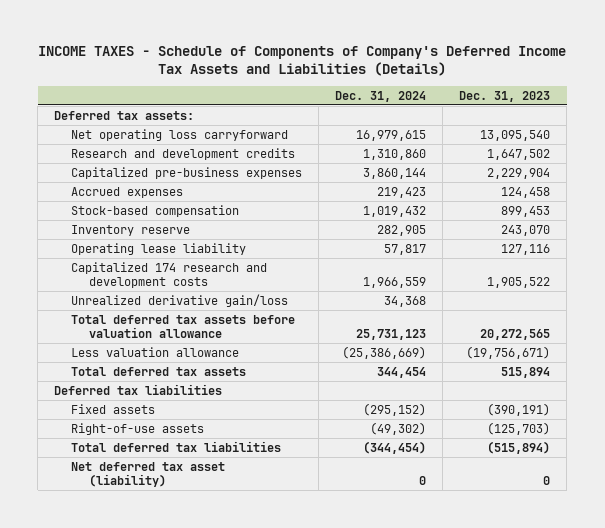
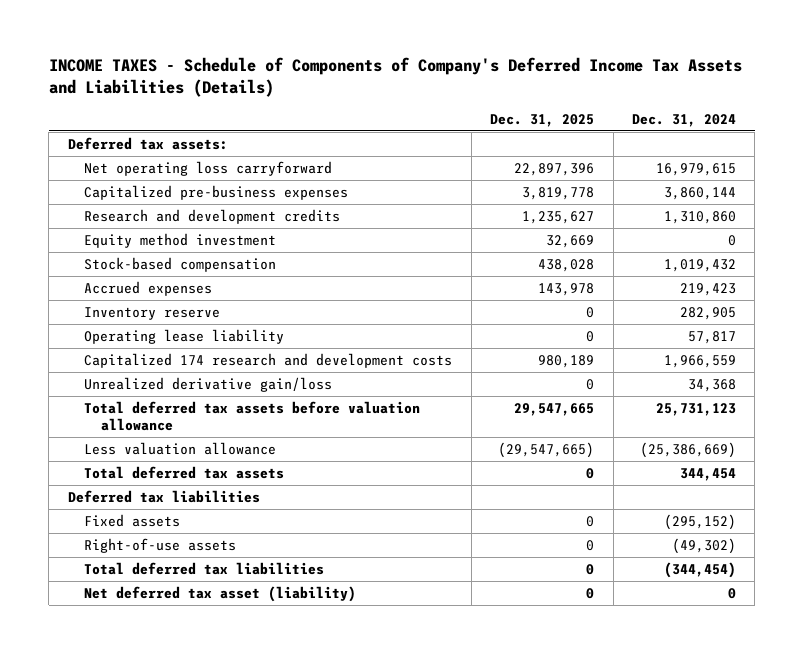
[459,90,551,102] Dec. 31, 2023 -> none
none -> [490,113,595,127] Dec. 31, 2025
[71,147,296,160] Research and development credits -> [84,208,341,224] Research and development credits
none -> [84,232,277,248] Equity method investment
[71,186,184,198] Accrued expenses -> [84,280,213,296] Accrued expenses

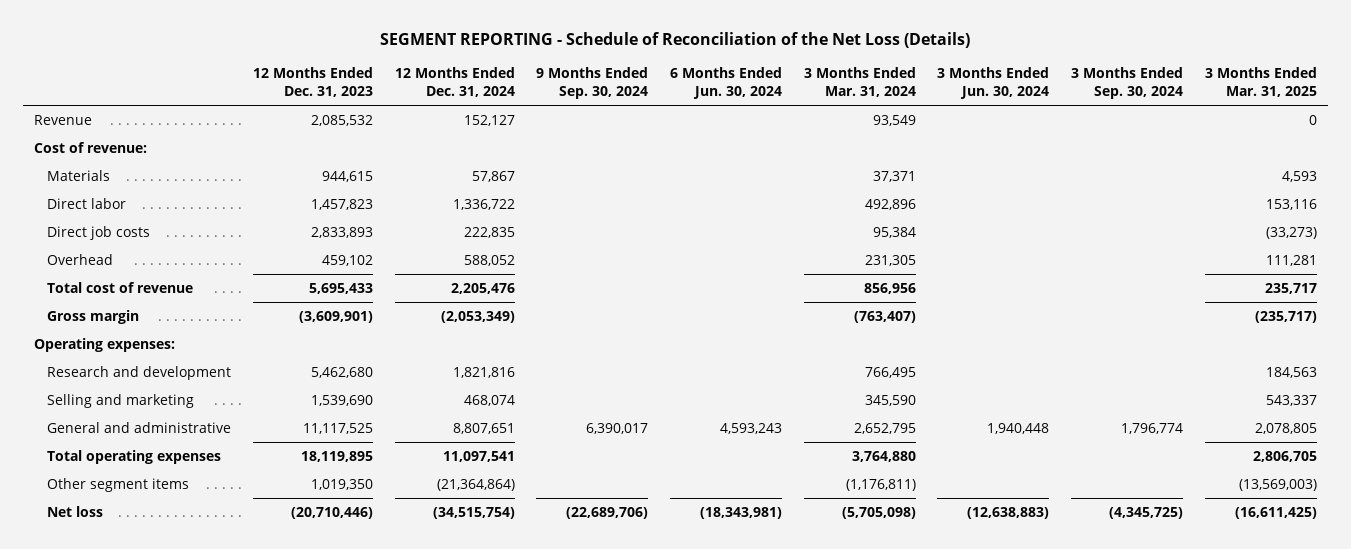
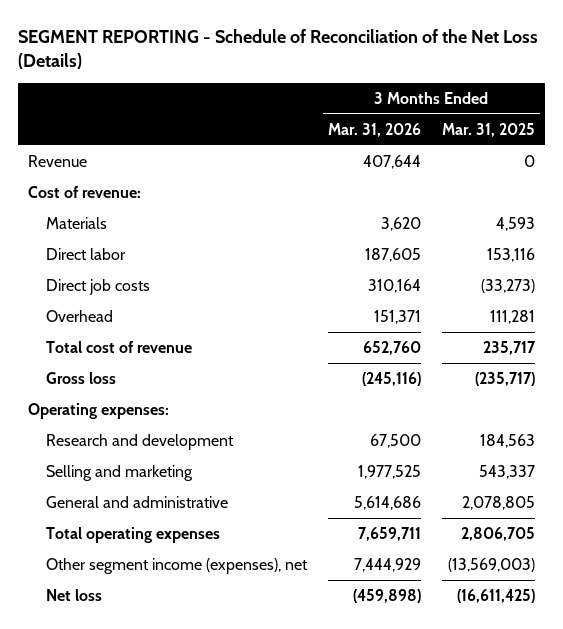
[252,67,373,98] 12 Months Ended Dec. 31, 2023 -> none
[394,67,515,98] 12 Months Ended Dec. 31, 2024 -> none
[536,67,649,100] 9 Months Ended Sep. 30, 2024 -> none
[670,67,783,100] 6 Months Ended Jun. 30, 2024 -> none
[803,67,916,98] 3 Months Ended Mar. 31, 2024 -> none
[937,67,1050,100] 3 Months Ended Jun. 30, 2024 -> none
[1071,67,1184,100] 3 Months Ended Sep. 30, 2024 -> none
none -> [328,122,422,137] Mar. 31, 2026
[47,310,140,325] Gross margin -> [46,371,117,384] Gross loss
[47,478,190,493] Other segment items -> [46,557,309,574] Other segment income (expenses), net

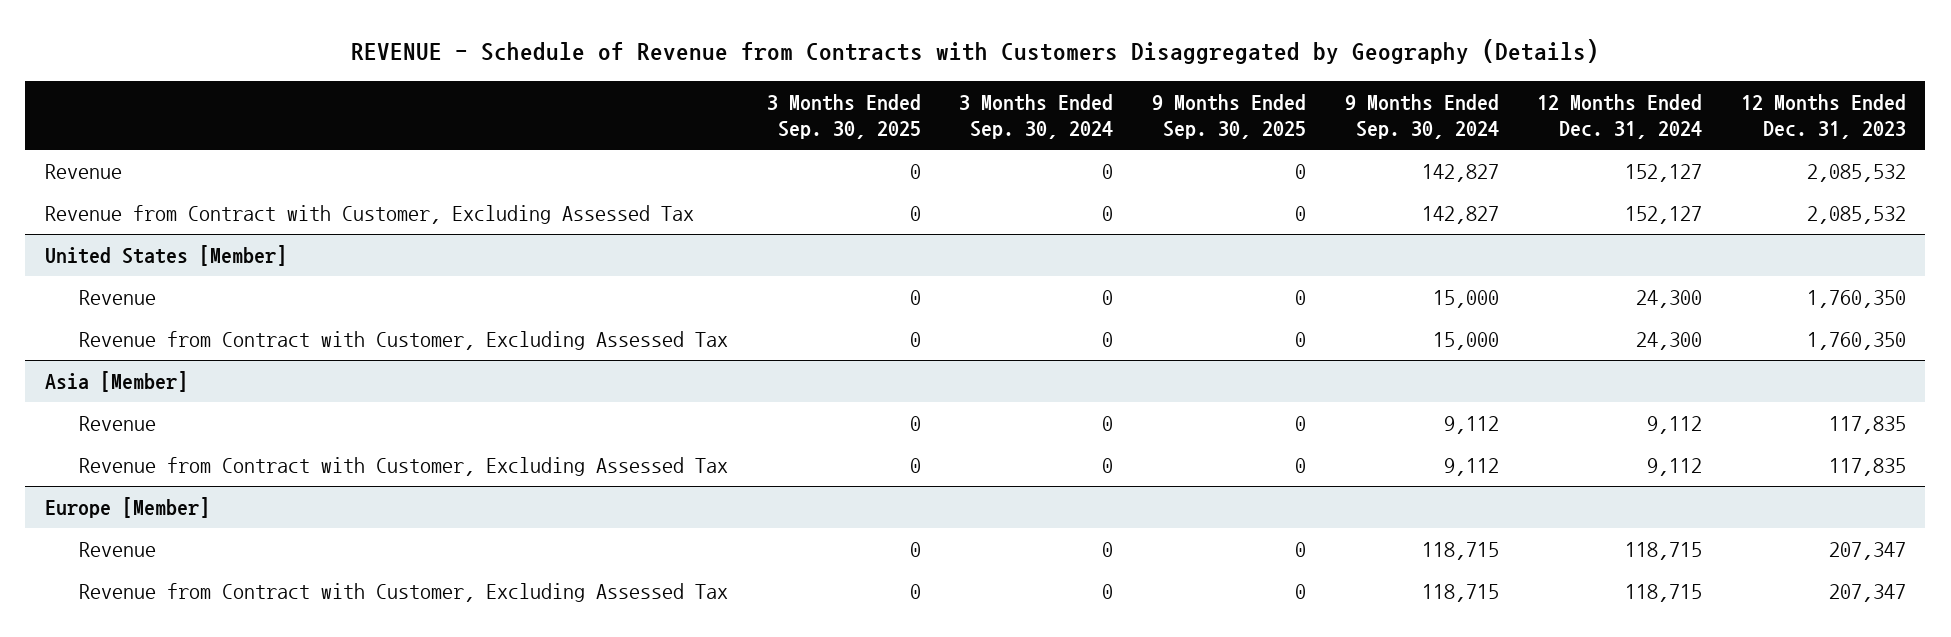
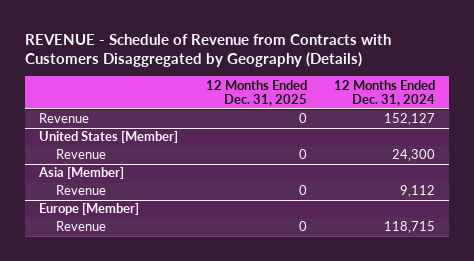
[766,93,921,140] 3 Months Ended Sep. 30, 2025 -> none
[959,93,1114,140] 3 Months Ended Sep. 30, 2024 -> none
[1152,93,1307,140] 9 Months Ended Sep. 30, 2025 -> none
[1344,93,1499,140] 9 Months Ended Sep. 30, 2024 -> none
[1741,93,1907,140] 12 Months Ended Dec. 31, 2023 -> none
none -> [205,79,307,107] 12 Months Ended Dec. 31, 2025
[44,205,694,225] Revenue from Contract with Customer, Excluding Assessed Tax -> none
[78,331,728,351] Revenue from Contract with Customer, Excluding Assessed Tax -> none
[78,457,728,477] Revenue from Contract with Customer, Excluding Assessed Tax -> none
[78,583,728,603] Revenue from Contract with Customer, Excluding Assessed Tax -> none

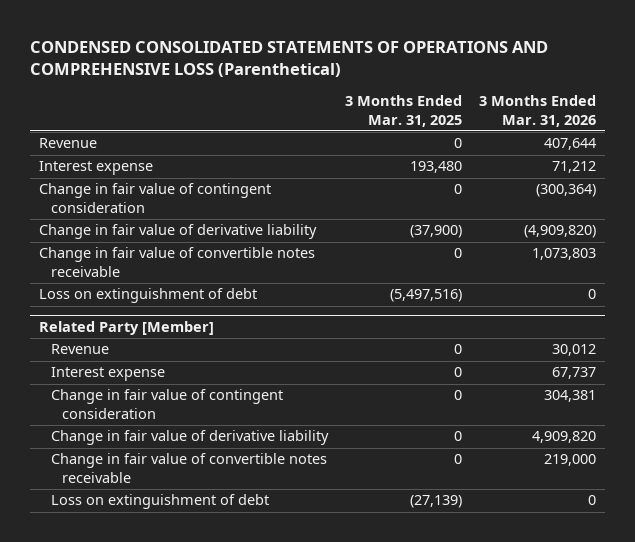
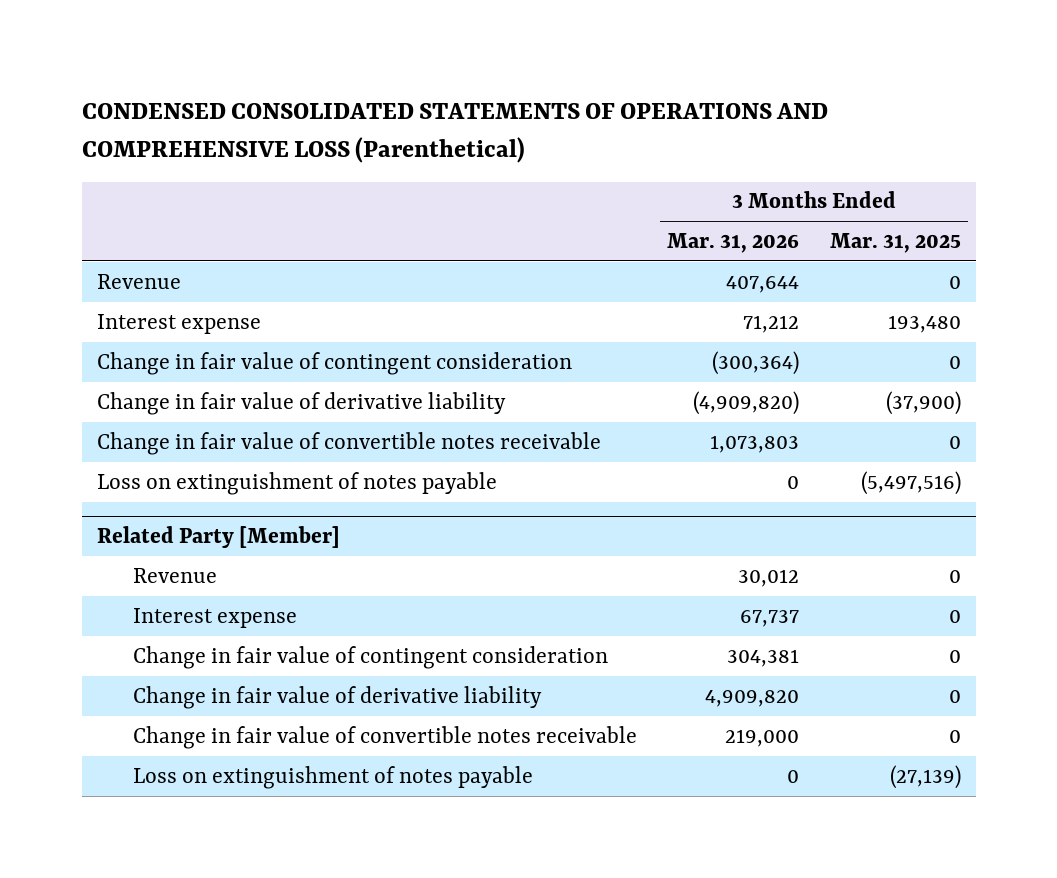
[39,288,258,304] Loss on extinguishment of debt -> [96,471,497,495] Loss on extinguishment of notes payable
[50,494,269,510] Loss on extinguishment of debt -> [133,765,534,789] Loss on extinguishment of notes payable

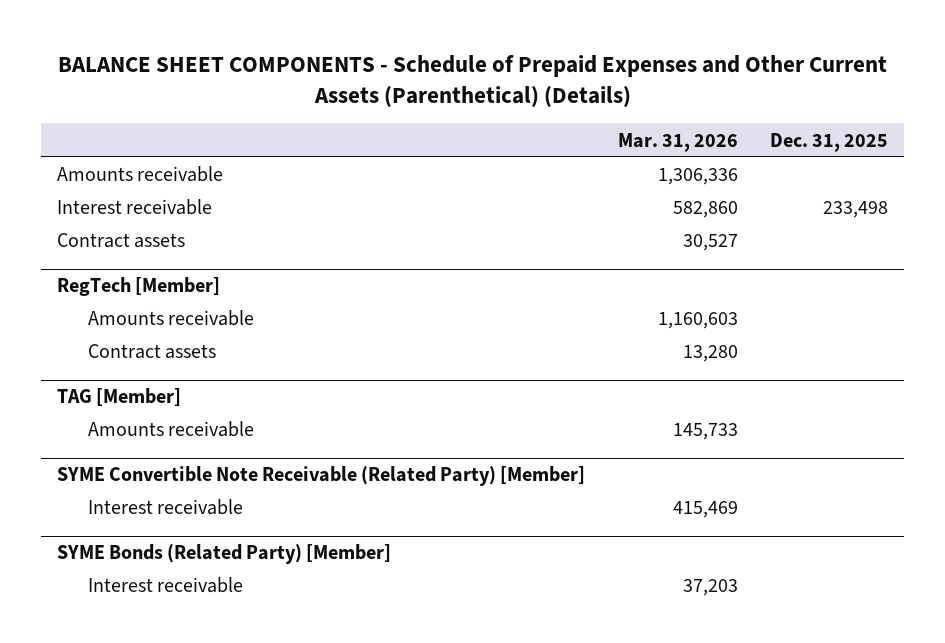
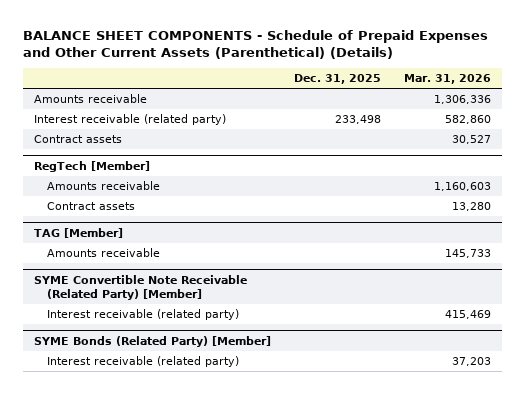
[57,199,213,216] Interest receivable -> [34,114,227,126] Interest receivable (related party)
[88,499,244,516] Interest receivable -> [46,309,239,321] Interest receivable (related party)
[88,577,244,594] Interest receivable -> [46,356,239,368] Interest receivable (related party)

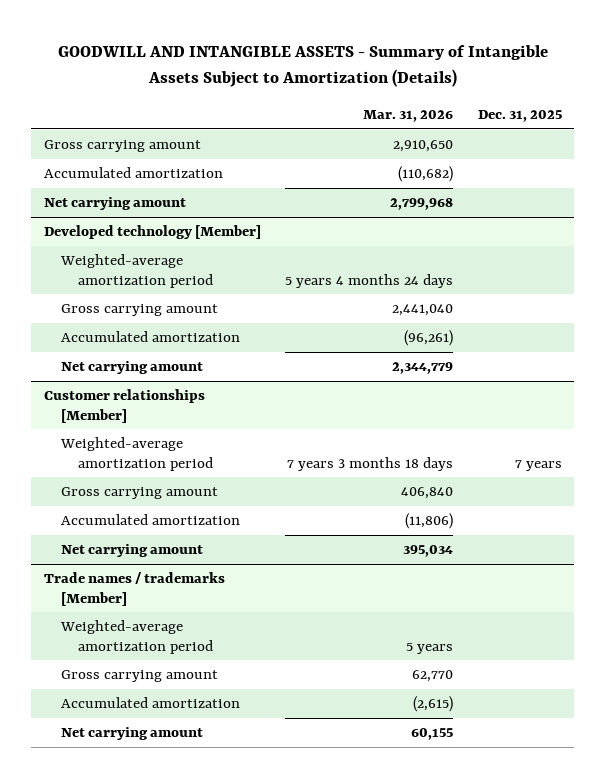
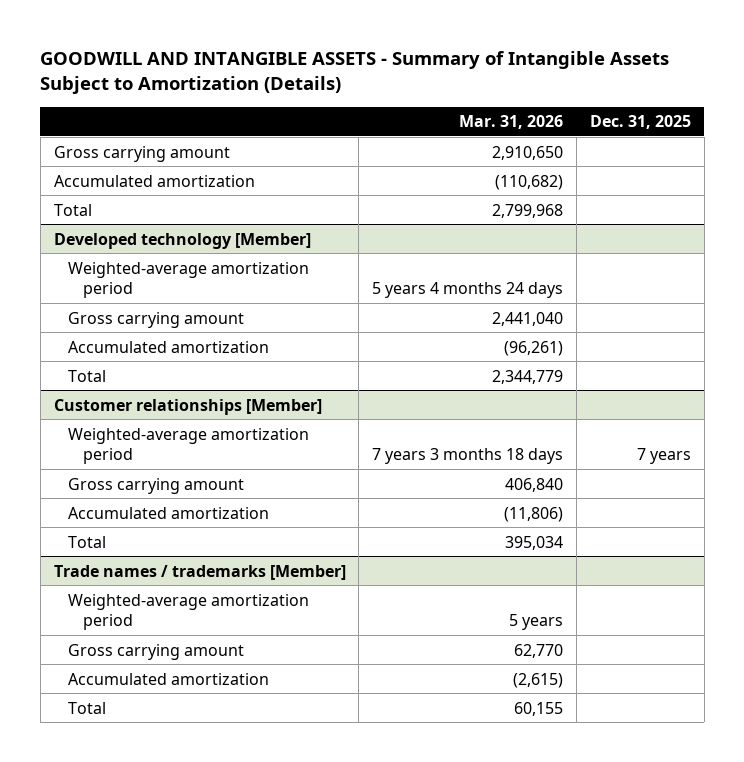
[43,197,186,211] Net carrying amount -> [53,203,92,216] Total
[61,361,204,375] Net carrying amount -> [68,369,107,382] Total
[61,544,204,558] Net carrying amount -> [68,535,107,548] Total
[61,727,204,741] Net carrying amount -> [68,701,107,714] Total

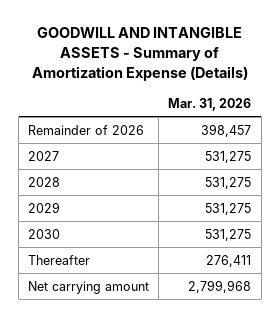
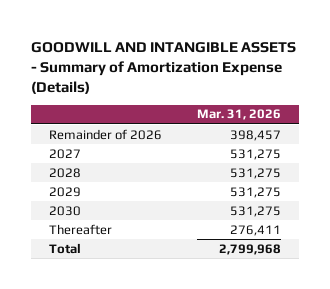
[28,280,150,294] Net carrying amount -> [48,242,81,254] Total

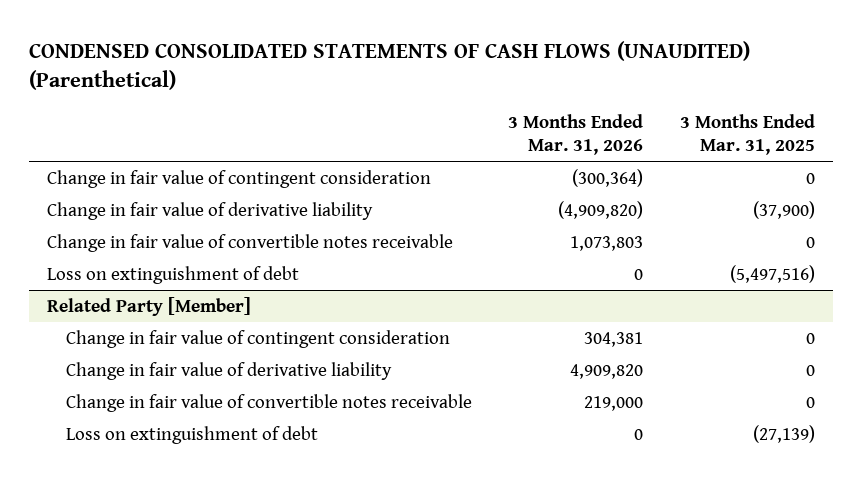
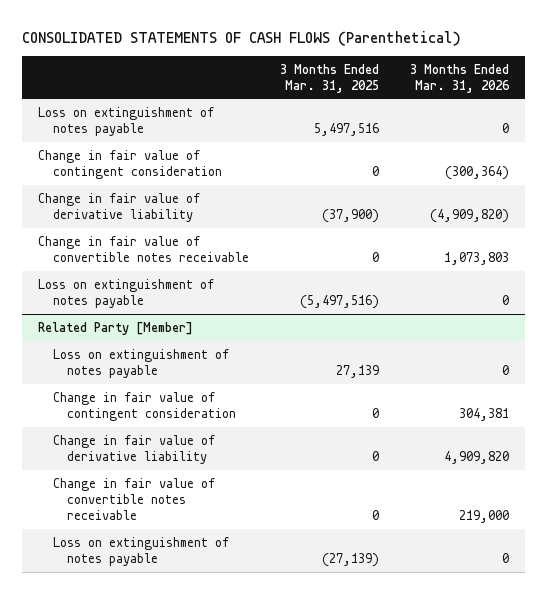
[28,41,750,91] CONDENSED CONSOLIDATED STATEMENTS OF CASH FLOWS (UNAUDITED) (Parenthetical) -> [22,30,462,46] CONSOLIDATED STATEMENTS OF CASH FLOWS (Parenthetical)
none -> [37,106,214,136] Loss on extinguishment of notes payable
[47,266,300,285] Loss on extinguishment of debt -> [37,278,214,308] Loss on extinguishment of notes payable
none -> [52,348,229,378] Loss on extinguishment of notes payable
[65,426,318,445] Loss on extinguishment of debt -> [52,536,229,566] Loss on extinguishment of notes payable

